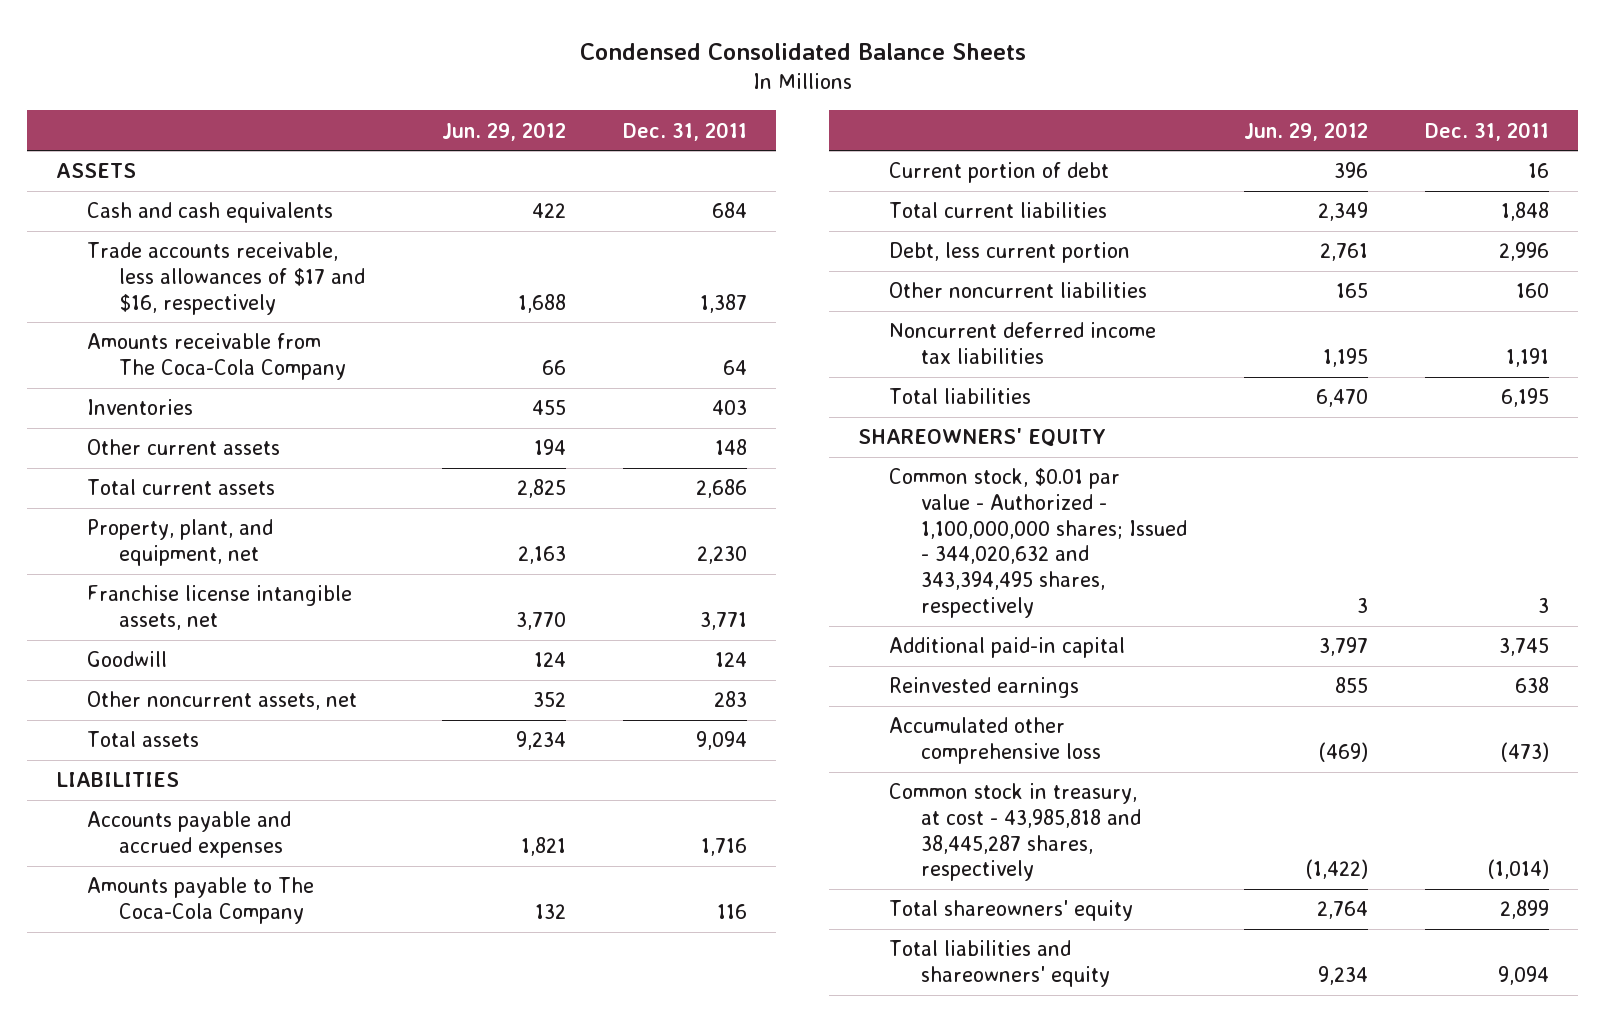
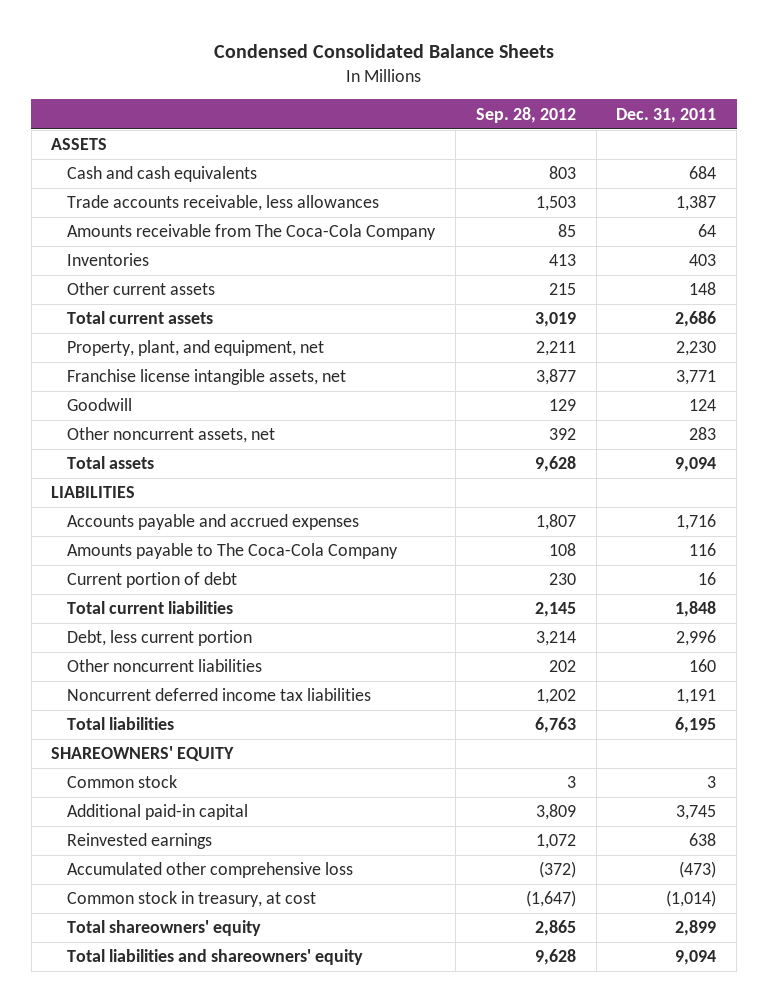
[441,121,566,141] Jun. 29, 2012 -> none
none -> [475,106,576,123] Sep. 28, 2012
[87,242,365,315] Trade accounts receivable, less allowances of $17 and $16, respectively -> [66,195,379,212] Trade accounts receivable, less allowances
[889,468,1187,618] Common stock, $0.01 par value - Authorized - 1,100,000,000 shares; Issued - 344,020,632 and 343,394,495 shares, respectively -> [66,775,177,789] Common stock
[889,783,1141,882] Common stock in treasury, at cost - 43,985,818 and 38,445,287 shares, respectively -> [66,891,316,908] Common stock in treasury, at cost

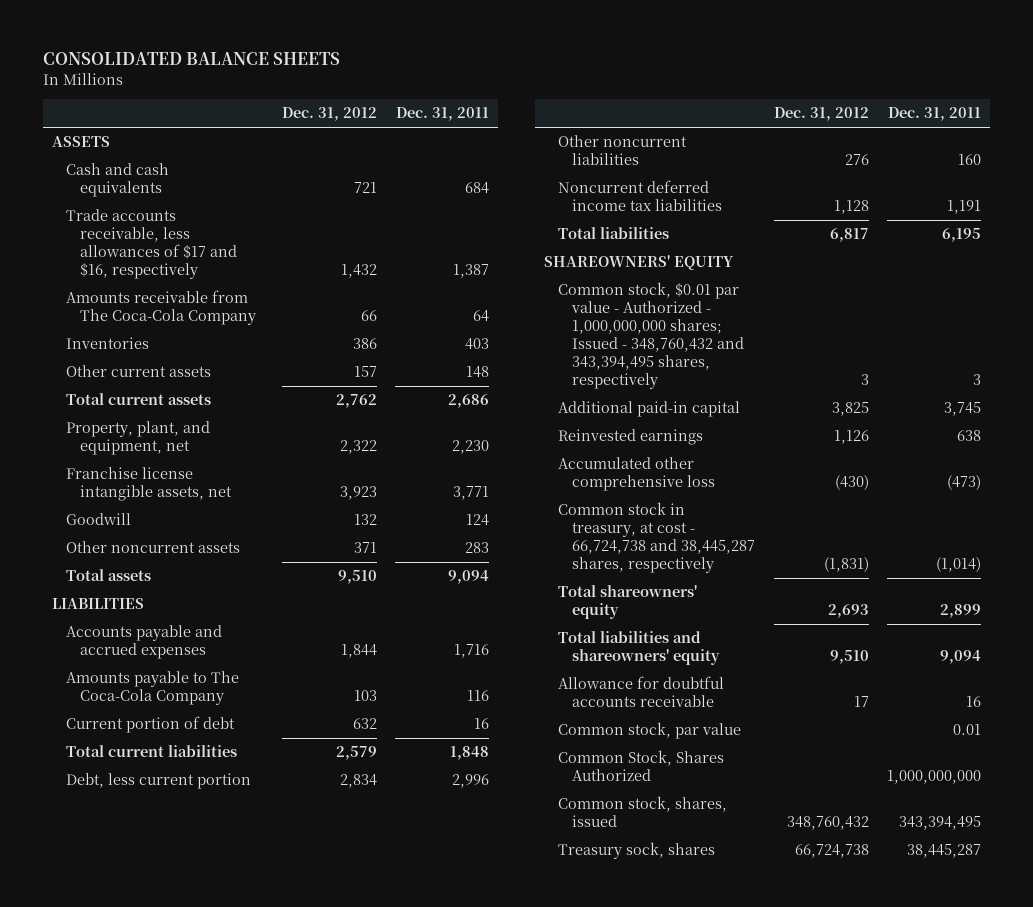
[213,44,554,59] Condensed Consolidated Balance Sheets -> [42,52,340,66] CONSOLIDATED BALANCE SHEETS
[475,106,576,123] Sep. 28, 2012 -> none
none -> [281,107,377,122] Dec. 31, 2012
[66,195,379,212] Trade accounts receivable, less allowances -> [65,209,238,280] Trade accounts receivable, less allowances of $17 and $16, respectively
[66,427,275,444] Other noncurrent assets, net -> [65,541,240,554] Other noncurrent assets
[66,775,177,789] Common stock -> [557,282,745,390] Common stock, $0.01 par value - Authorized - 1,000,000,000 shares; Issued - 348,760,432 and 343,394,495 shares, respectively
[66,891,316,908] Common stock in treasury, at cost -> [557,502,756,574] Common stock in treasury, at cost - 66,724,738 and 38,445,287 shares, respectively
none -> [557,676,724,708] Allowance for doubtful accounts receivable
none -> [557,722,741,740] Common stock, par value
none -> [557,750,724,782] Common Stock, Shares Authorized
none -> [557,796,727,828] Common stock, shares, issued
none -> [557,842,715,860] Treasury sock, shares

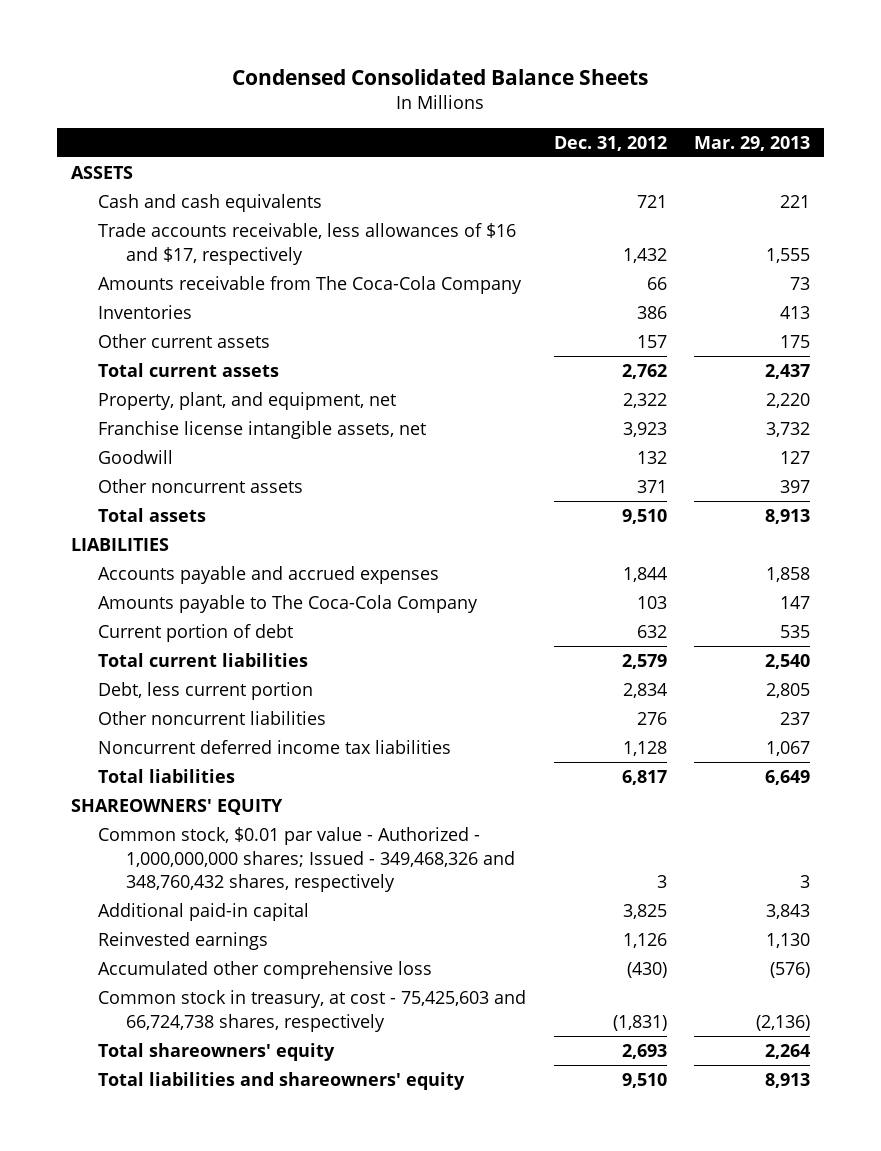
[42,52,340,66] CONSOLIDATED BALANCE SHEETS -> [232,69,649,86] Condensed Consolidated Balance Sheets
[396,107,490,122] Dec. 31, 2011 -> none
none -> [694,135,811,151] Mar. 29, 2013
[65,209,238,280] Trade accounts receivable, less allowances of $17 and $16, respectively -> [98,223,517,265] Trade accounts receivable, less allowances of $16 and $17, respectively
[557,282,745,390] Common stock, $0.01 par value - Authorized - 1,000,000,000 shares; Issued - 348,760,432 and 343,394,495 shares, respectively -> [98,827,515,893] Common stock, $0.01 par value - Authorized - 1,000,000,000 shares; Issued - 349,468,326 and 348,760,432 shares, respectively
[557,502,756,574] Common stock in treasury, at cost - 66,724,738 and 38,445,287 shares, respectively -> [98,990,527,1032] Common stock in treasury, at cost - 75,425,603 and 66,724,738 shares, respectively
[557,676,724,708] Allowance for doubtful accounts receivable -> none
[557,722,741,740] Common stock, par value -> none
[557,750,724,782] Common Stock, Shares Authorized -> none
[557,796,727,828] Common stock, shares, issued -> none
[557,842,715,860] Treasury sock, shares -> none

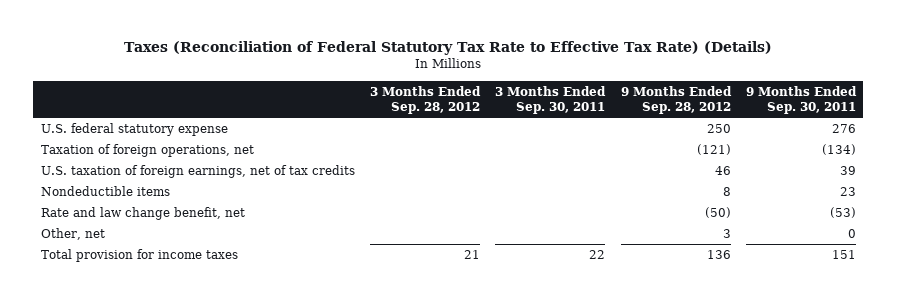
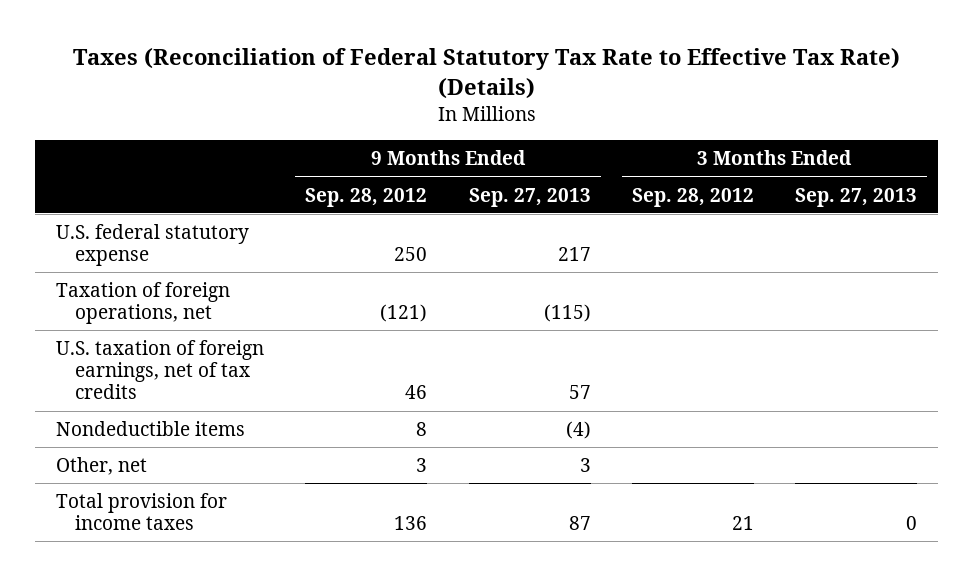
[495,85,607,115] 3 Months Ended Sep. 30, 2011 -> none
[745,85,857,115] 9 Months Ended Sep. 30, 2011 -> none
none -> [468,187,591,207] Sep. 27, 2013
none -> [795,187,918,207] Sep. 27, 2013
[40,206,245,220] Rate and law change benefit, net -> none

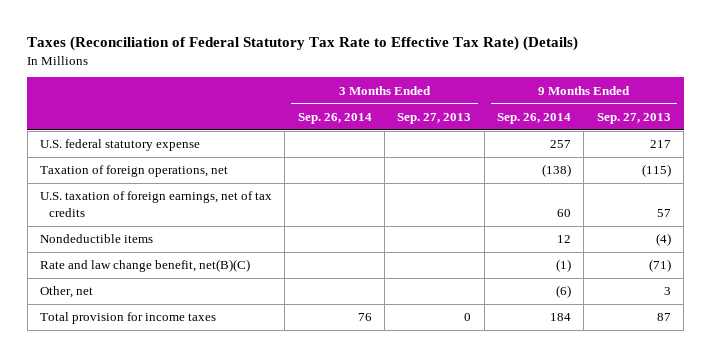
[305,187,428,207] Sep. 28, 2012 -> none
[631,187,754,207] Sep. 28, 2012 -> none
none -> [297,112,372,124] Sep. 26, 2014
none -> [497,112,572,124] Sep. 26, 2014
none -> [40,259,251,273] Rate and law change benefit, net(B)(C)

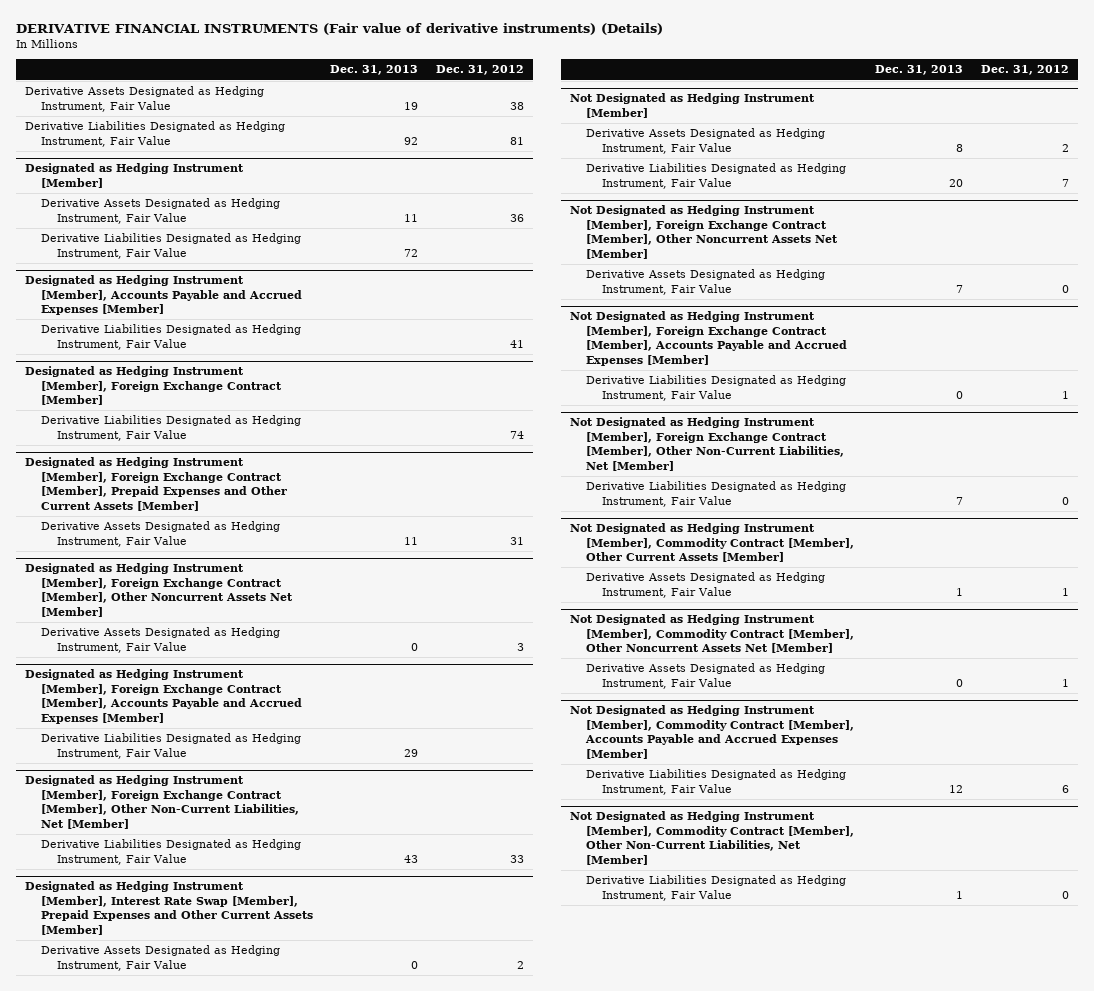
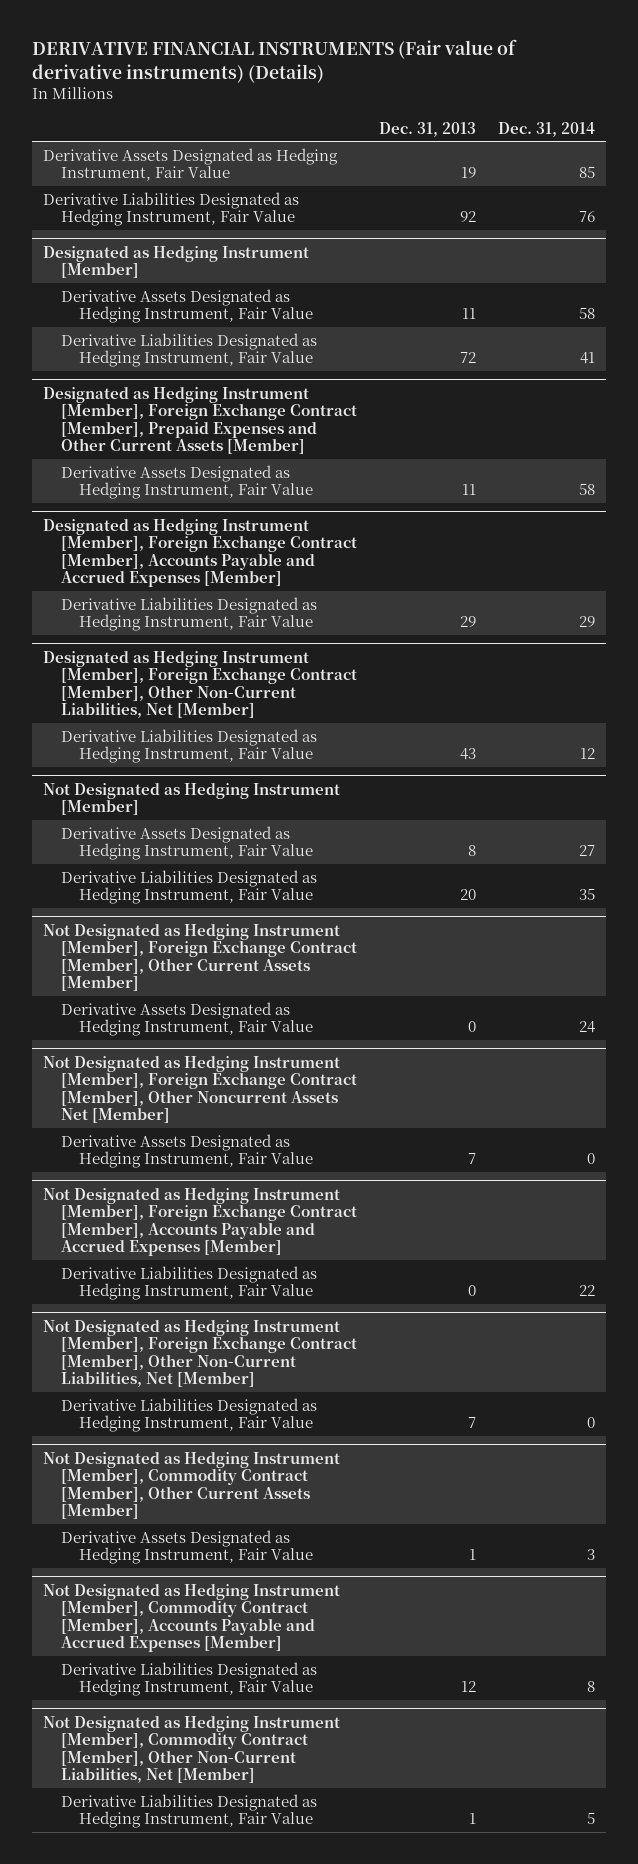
[436,65,525,76] Dec. 31, 2012 -> none
none -> [498,121,596,137] Dec. 31, 2014
[24,275,302,316] Designated as Hedging Instrument [Member], Accounts Payable and Accrued Expenses [Member] -> none
[40,324,301,350] Derivative Liabilities Designated as Hedging Instrument, Fair Value -> none
[24,366,282,406] Designated as Hedging Instrument [Member], Foreign Exchange Contract [Member] -> none
[40,415,301,441] Derivative Liabilities Designated as Hedging Instrument, Fair Value -> none
[24,563,293,617] Designated as Hedging Instrument [Member], Foreign Exchange Contract [Member], Other Noncurrent Assets Net [Member] -> none
[40,627,280,653] Derivative Assets Designated as Hedging Instrument, Fair Value -> none
[24,881,313,935] Designated as Hedging Instrument [Member], Interest Rate Swap [Member], Prepaid Expenses and Other Current Assets [Member] -> none
[40,945,280,971] Derivative Assets Designated as Hedging Instrument, Fair Value -> none
none -> [42,923,357,992] Not Designated as Hedging Instrument [Member], Foreign Exchange Contract [Member], Other Current Assets [Member]
none -> [60,1001,314,1037] Derivative Assets Designated as Hedging Instrument, Fair Value
[569,614,854,654] Not Designated as Hedging Instrument [Member], Commodity Contract [Member], Other Noncurrent Assets Net [Member] -> none
[585,663,825,689] Derivative Assets Designated as Hedging Instrument, Fair Value -> none

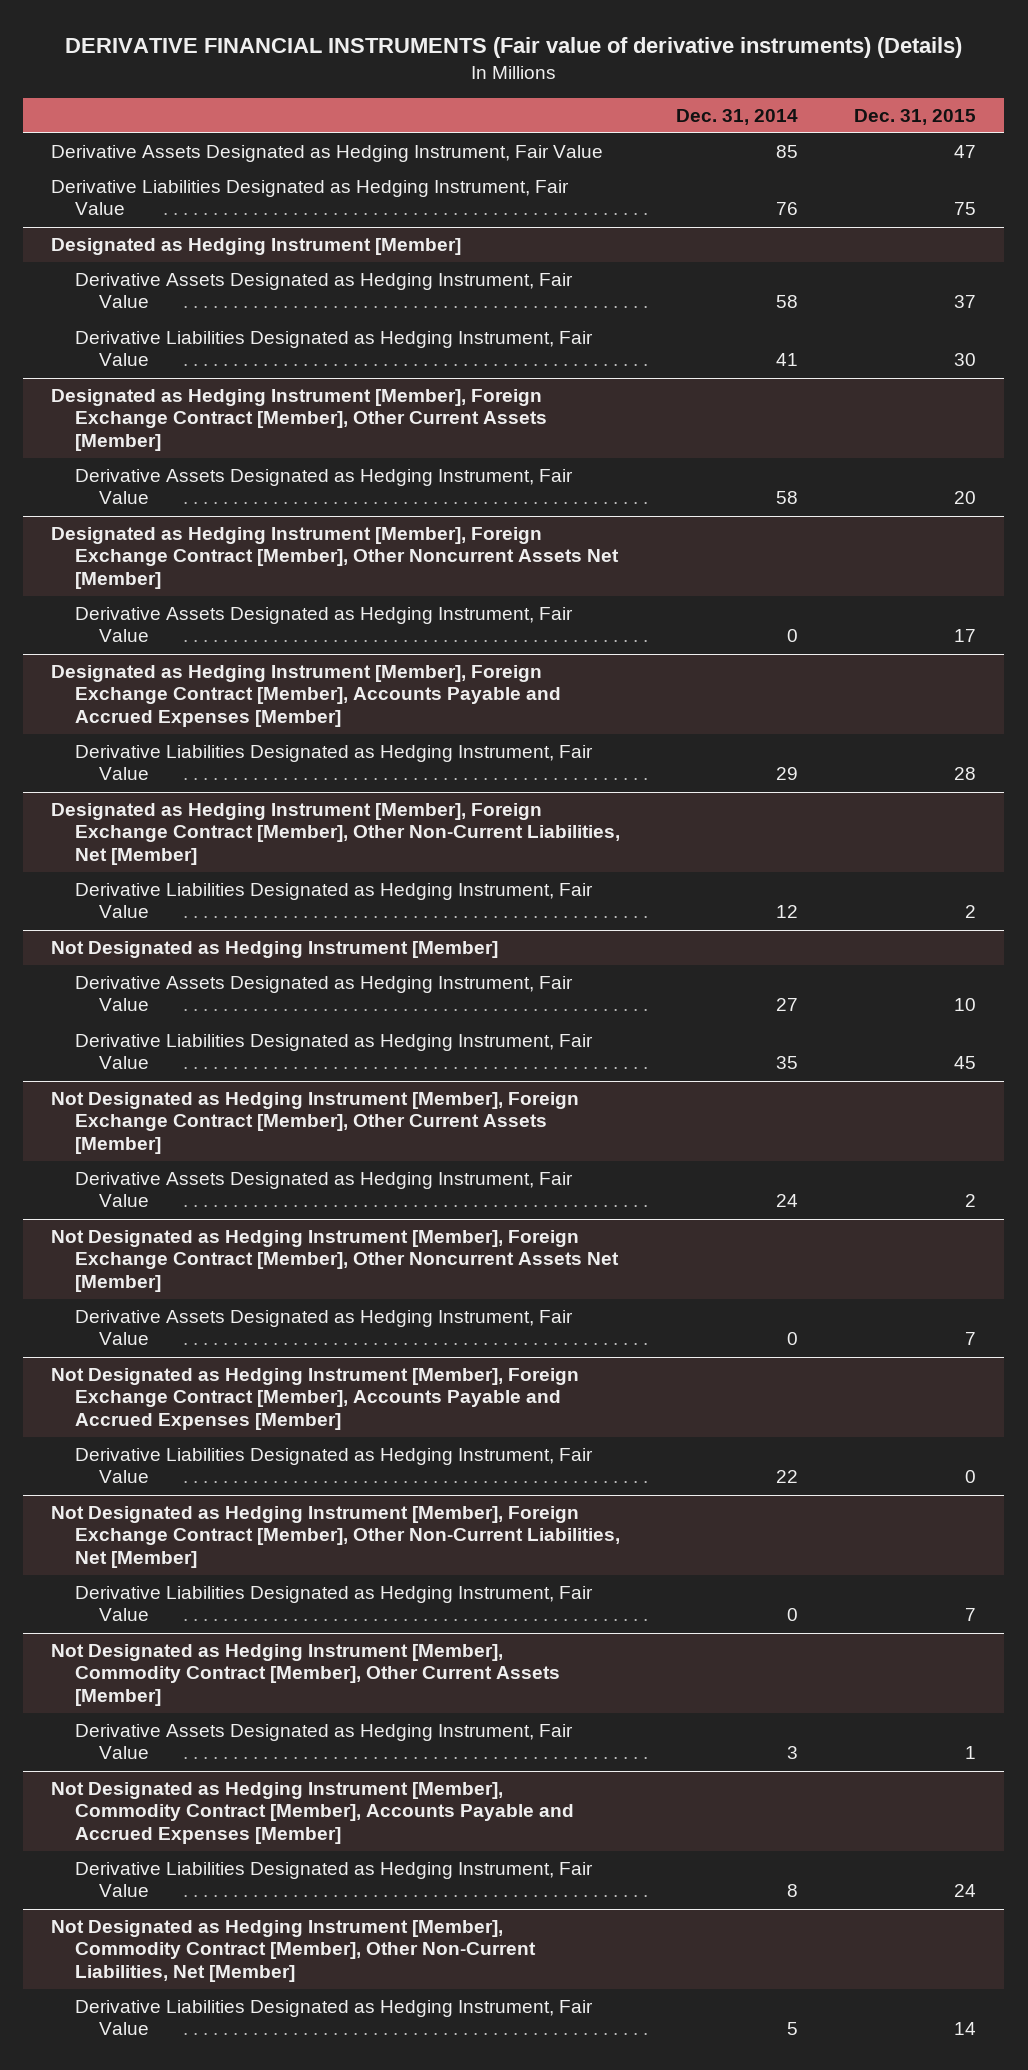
[379,121,477,137] Dec. 31, 2013 -> none
none -> [854,108,977,125] Dec. 31, 2015
[42,386,357,455] Designated as Hedging Instrument [Member], Foreign Exchange Contract [Member], Prepaid Expenses and Other Current Assets [Member] -> [51,389,548,451] Designated as Hedging Instrument [Member], Foreign Exchange Contract [Member], Other Current Assets [Member]
none -> [51,527,620,589] Designated as Hedging Instrument [Member], Foreign Exchange Contract [Member], Other Noncurrent Assets Net [Member]
none -> [75,607,574,643] Derivative Assets Designated as Hedging Instrument, Fair Value

